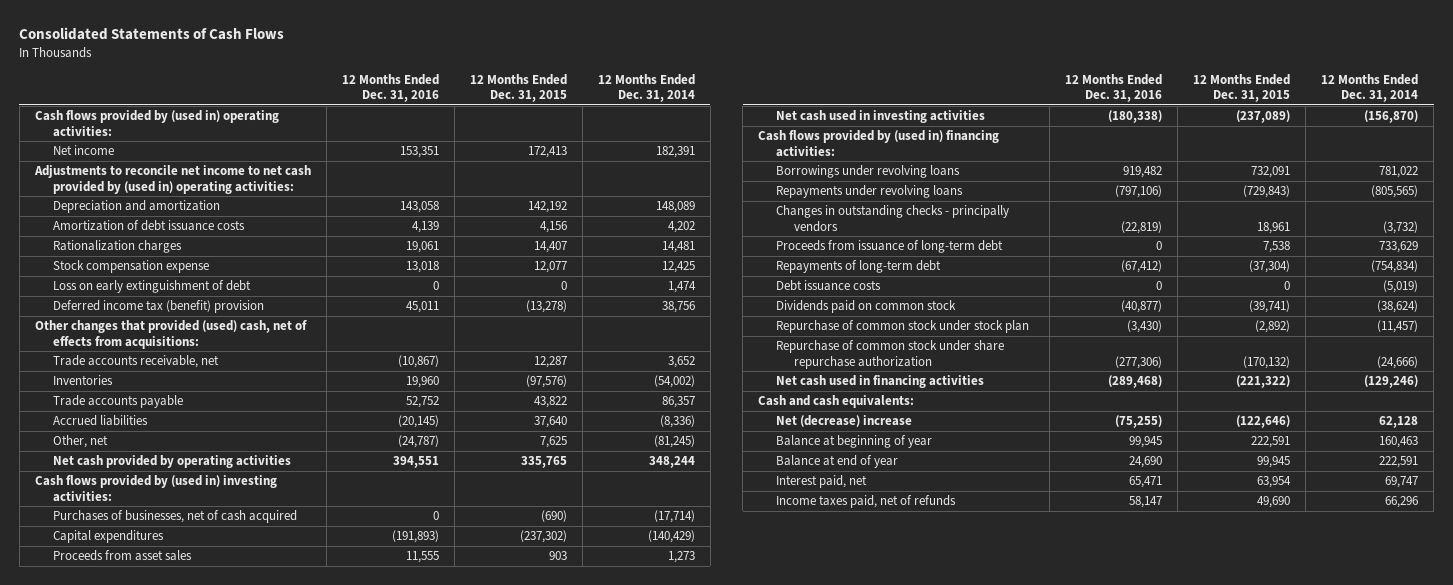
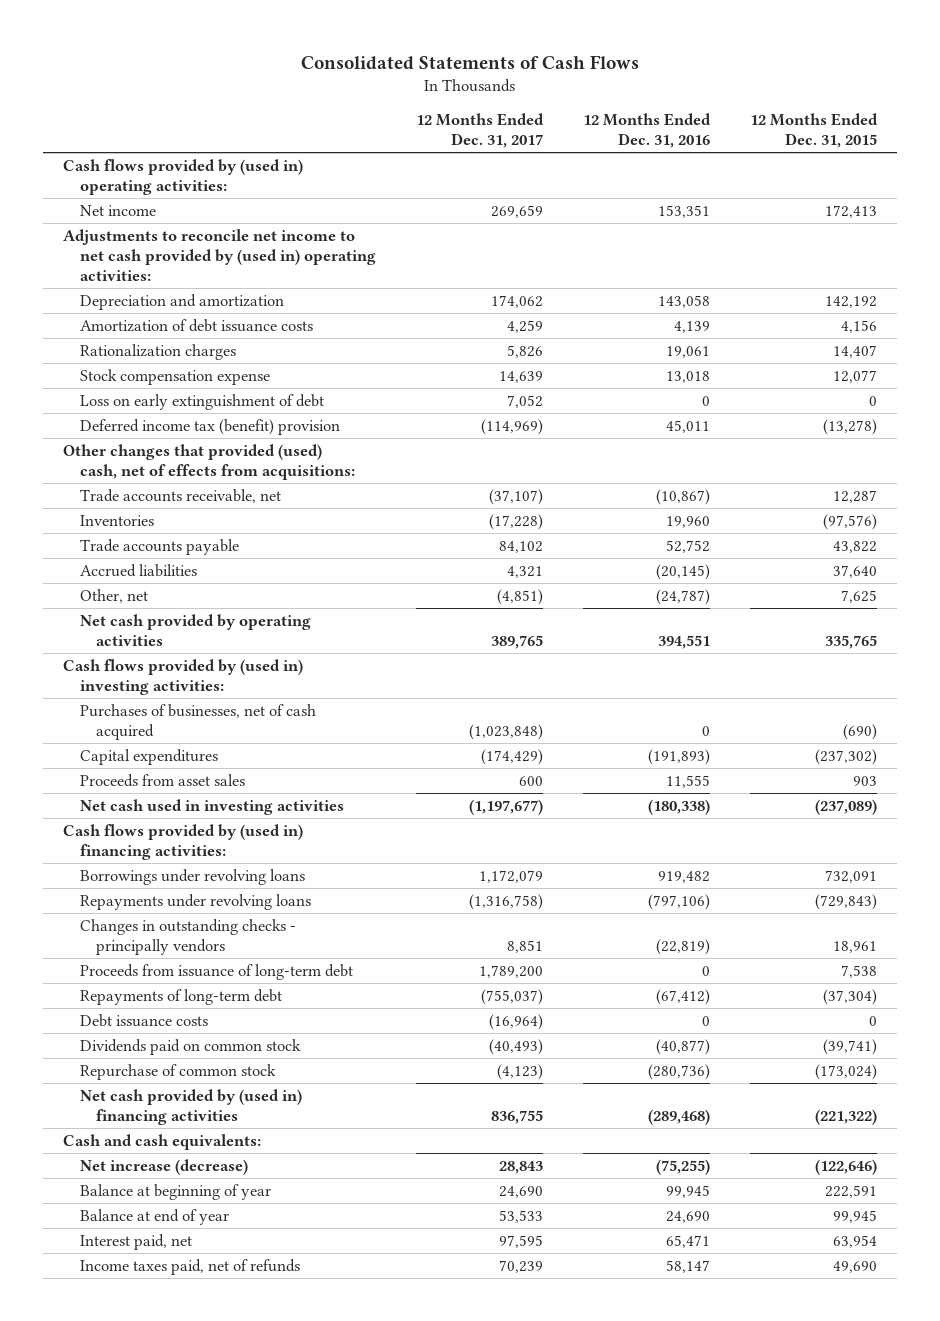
[597,73,695,102] 12 Months Ended Dec. 31, 2014 -> none
none -> [415,113,544,149] 12 Months Ended Dec. 31, 2017
[776,320,1030,334] Repurchase of common stock under stock plan -> none
[776,340,1005,369] Repurchase of common stock under share repurchase authorization -> [79,1063,276,1080] Repurchase of common stock
[1115,355,1163,369] (277,306) -> [647,1063,710,1080] (280,736)
[1243,355,1291,369] (170,132) -> [814,1063,877,1080] (173,024)
[776,375,985,389] Net cash used in financing activities -> [79,1088,302,1125] Net cash provided by (used in) financing activities
[776,415,913,428] Net (decrease) increase -> [79,1158,248,1175] Net increase (decrease)

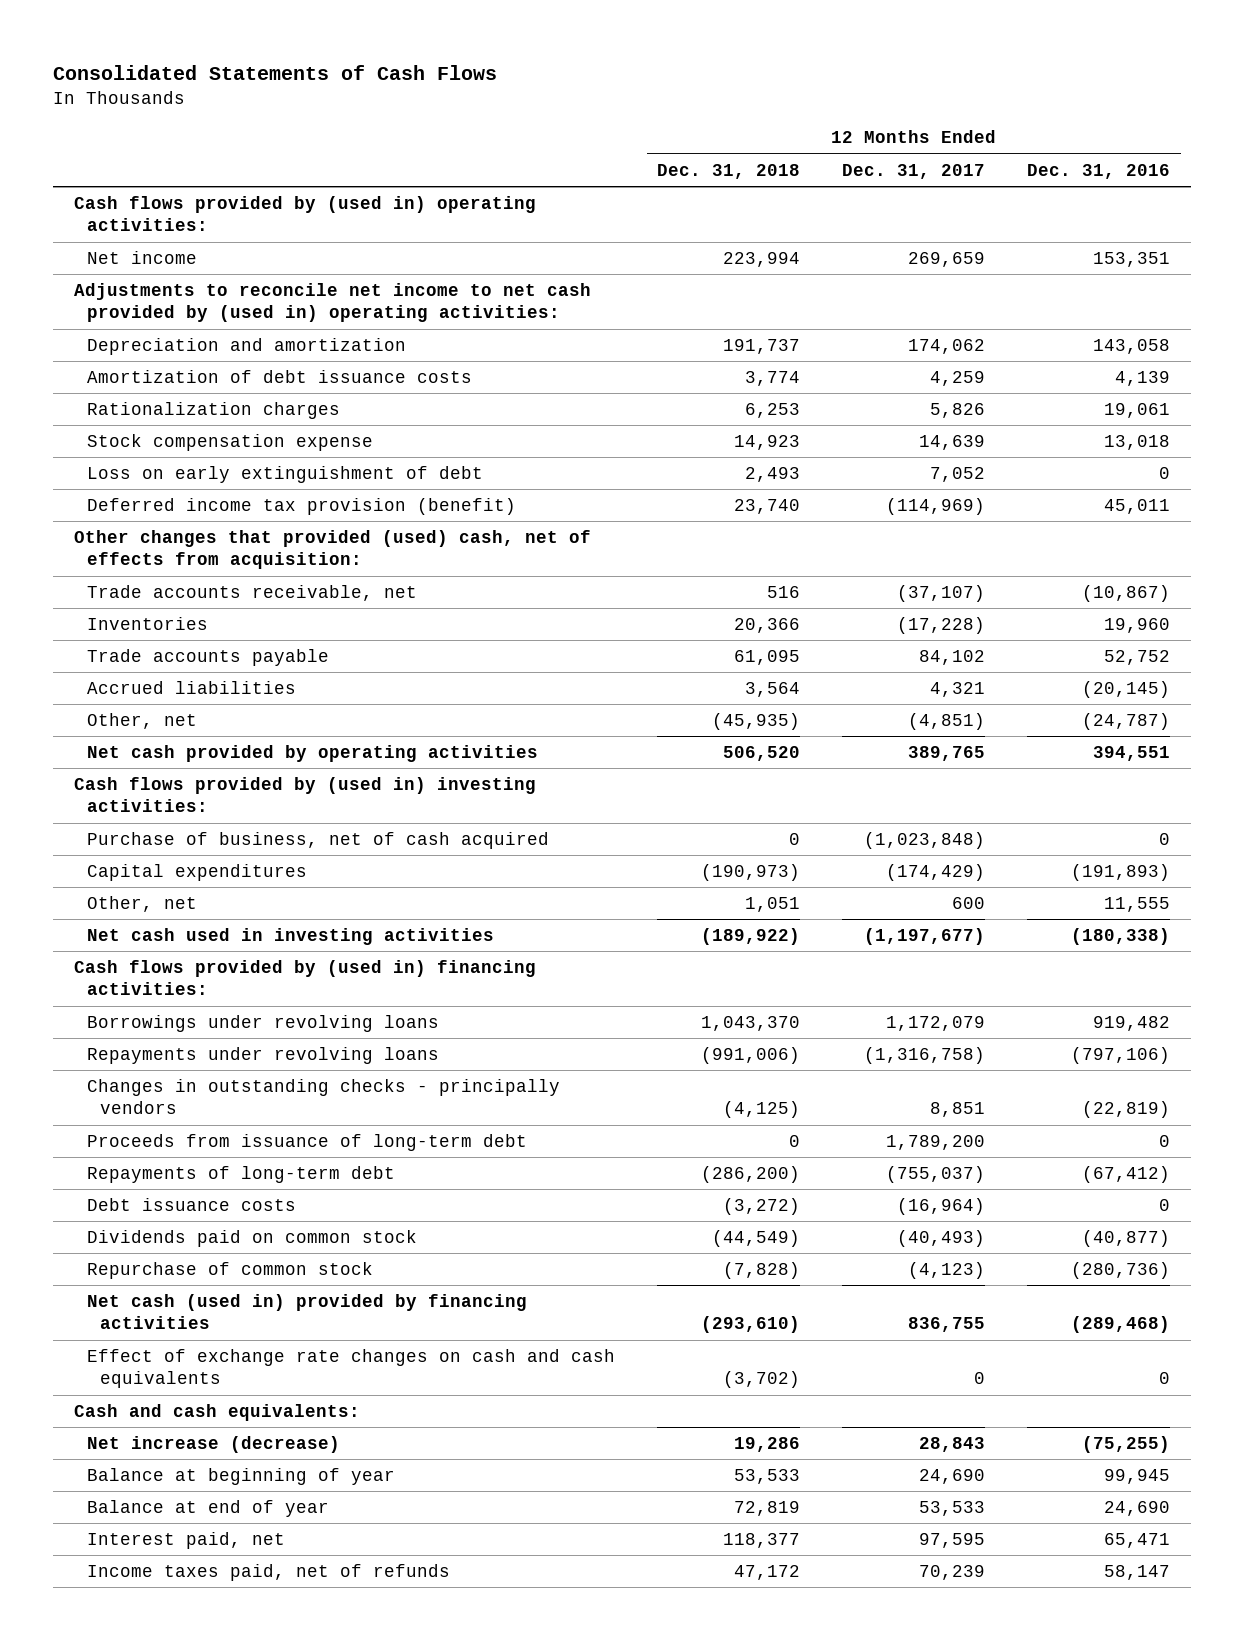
[749,113,878,149] 12 Months Ended Dec. 31, 2015 -> none
none -> [657,163,801,179] Dec. 31, 2018
[79,418,340,435] Deferred income tax (benefit) provision -> [87,497,517,515] Deferred income tax provision (benefit)
[62,443,355,480] Other changes that provided (used) cash, net of effects from acquisitions: -> [74,529,592,570] Other changes that provided (used) cash, net of effects from acquisition:
[79,703,316,740] Purchases of businesses, net of cash acquired -> [87,831,550,849] Purchase of business, net of cash acquired
[79,773,245,787] Proceeds from asset sales -> [87,895,198,912] Other, net
[79,1088,302,1125] Net cash provided by (used in) financing activities -> [87,1293,528,1330] Net cash (used in) provided by financing activities
none -> [87,1348,616,1389] Effect of exchange rate changes on cash and cash equivalents

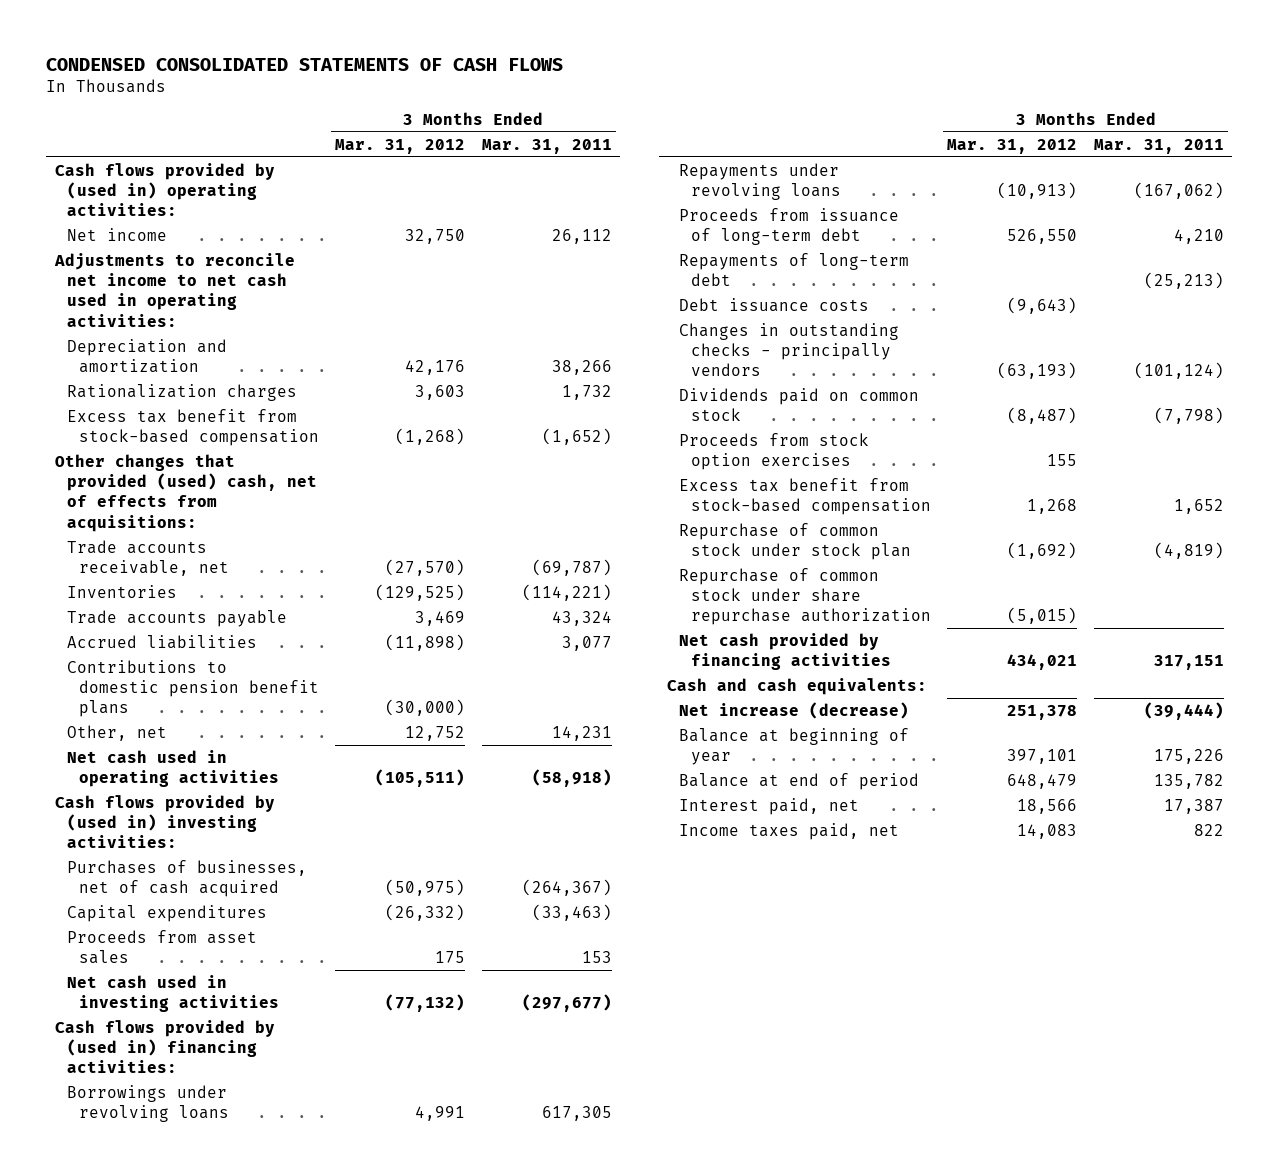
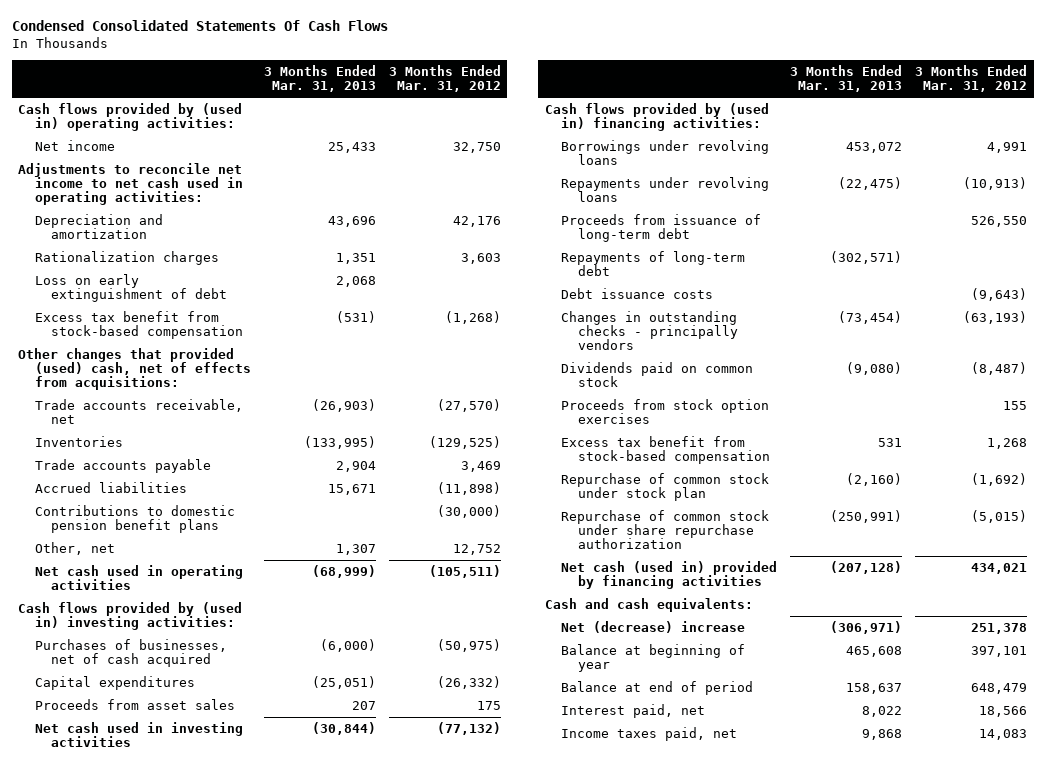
[46,57,564,71] CONDENSED CONSOLIDATED STATEMENTS OF CASH FLOWS -> [11,19,388,31] Condensed Consolidated Statements Of Cash Flows
[481,138,612,154] Mar. 31, 2011 -> none
none -> [263,64,376,93] 3 Months Ended Mar. 31, 2013
none -> [34,274,228,303] Loss on early extinguishment of debt
[679,632,891,671] Net cash provided by financing activities -> [561,561,778,590] Net cash (used in) provided by financing activities
[679,701,910,719] Net increase (decrease) -> [561,621,746,634] Net (decrease) increase

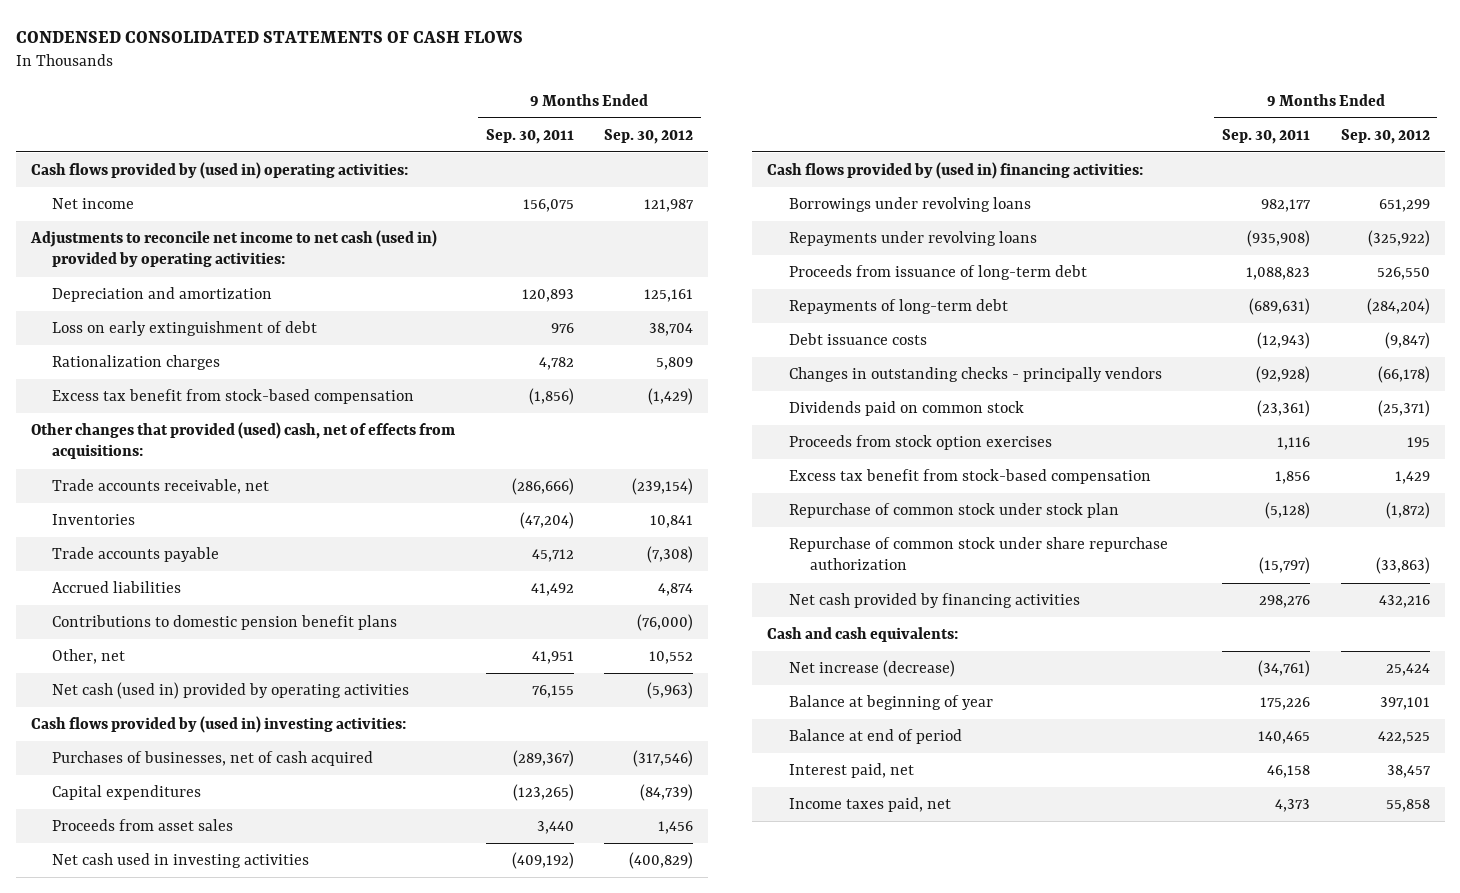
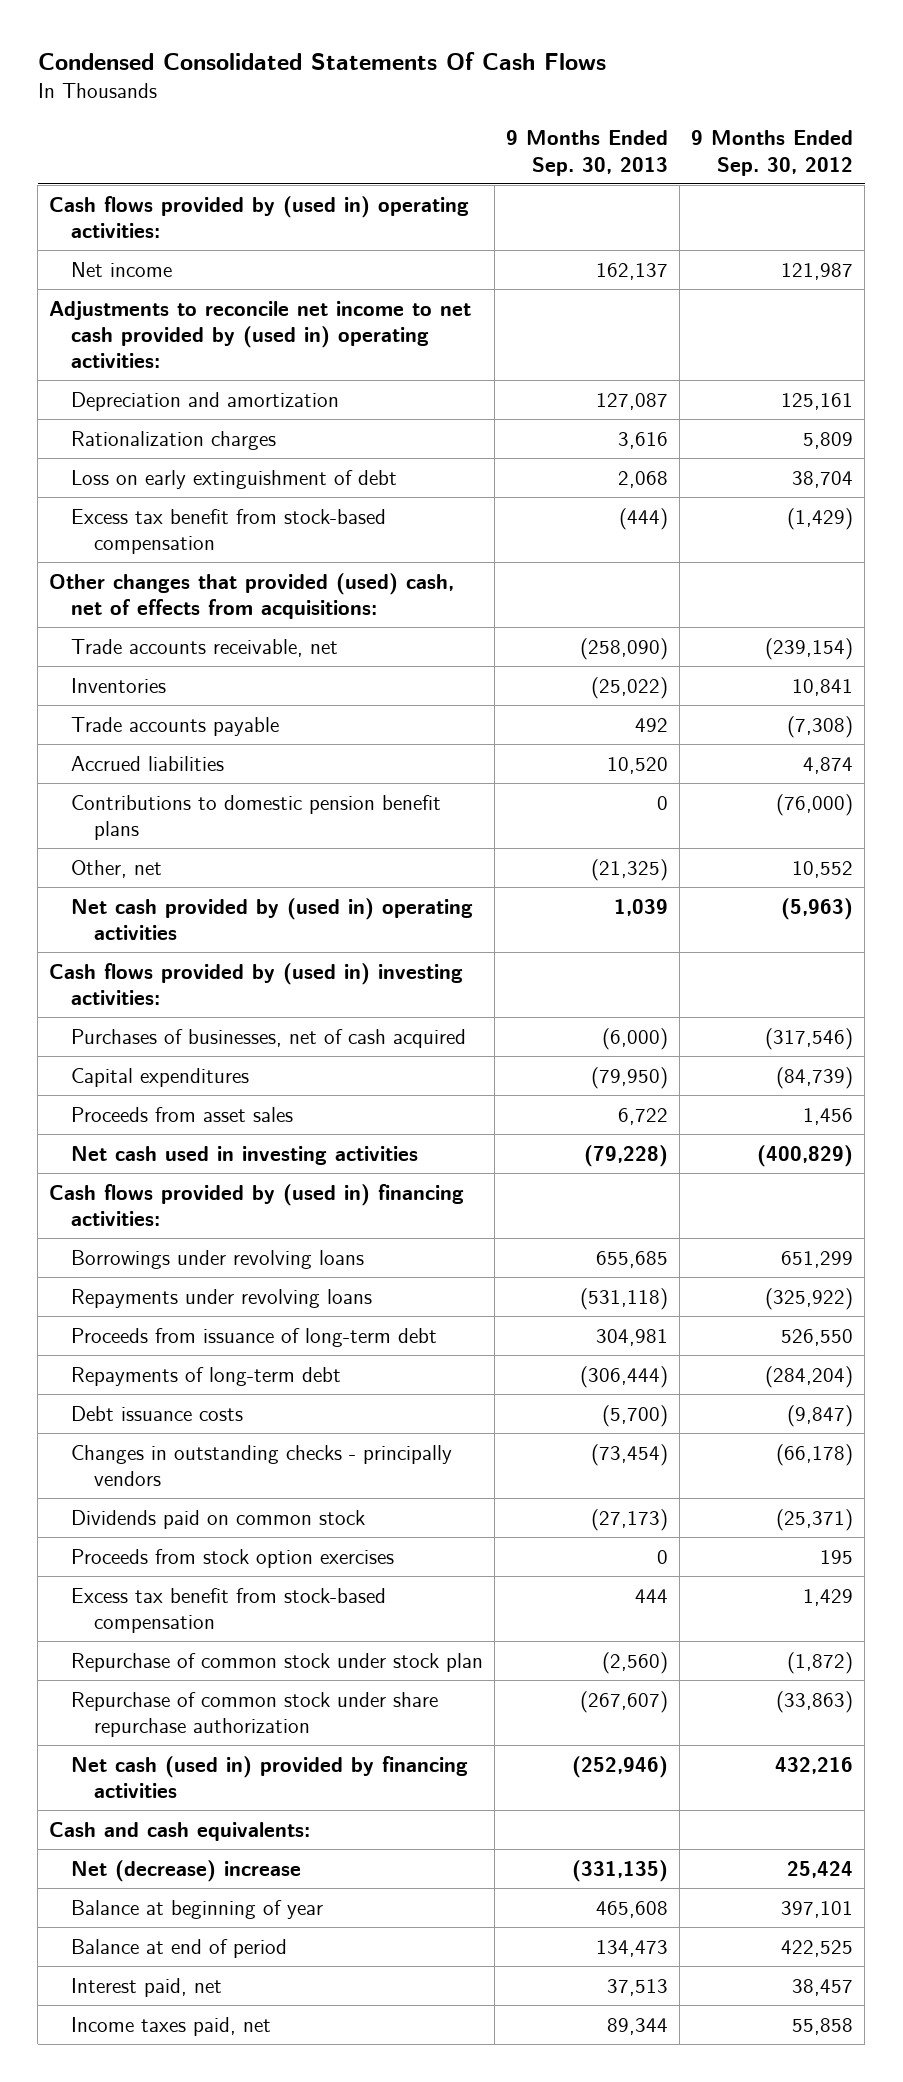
[15,30,523,43] CONDENSED CONSOLIDATED STATEMENTS OF CASH FLOWS -> [37,51,606,70] Condensed Consolidated Statements Of Cash Flows
[485,128,574,144] Sep. 30, 2011 -> none
none -> [506,130,669,176] 9 Months Ended Sep. 30, 2013
[29,230,437,268] Adjustments to reconcile net income to net cash (used in) provided by operating activities: -> [49,300,472,369] Adjustments to reconcile net income to net cash provided by (used in) operating activities:
[52,321,318,337] Loss on early extinguishment of debt -> [71,469,398,489] Loss on early extinguishment of debt
[52,682,410,700] Net cash (used in) provided by operating activities -> [71,897,474,940] Net cash provided by (used in) operating activities
[788,593,1080,609] Net cash provided by financing activities -> [71,1755,469,1798] Net cash (used in) provided by financing activities
[788,660,955,678] Net increase (decrease) -> [71,1859,302,1882] Net (decrease) increase

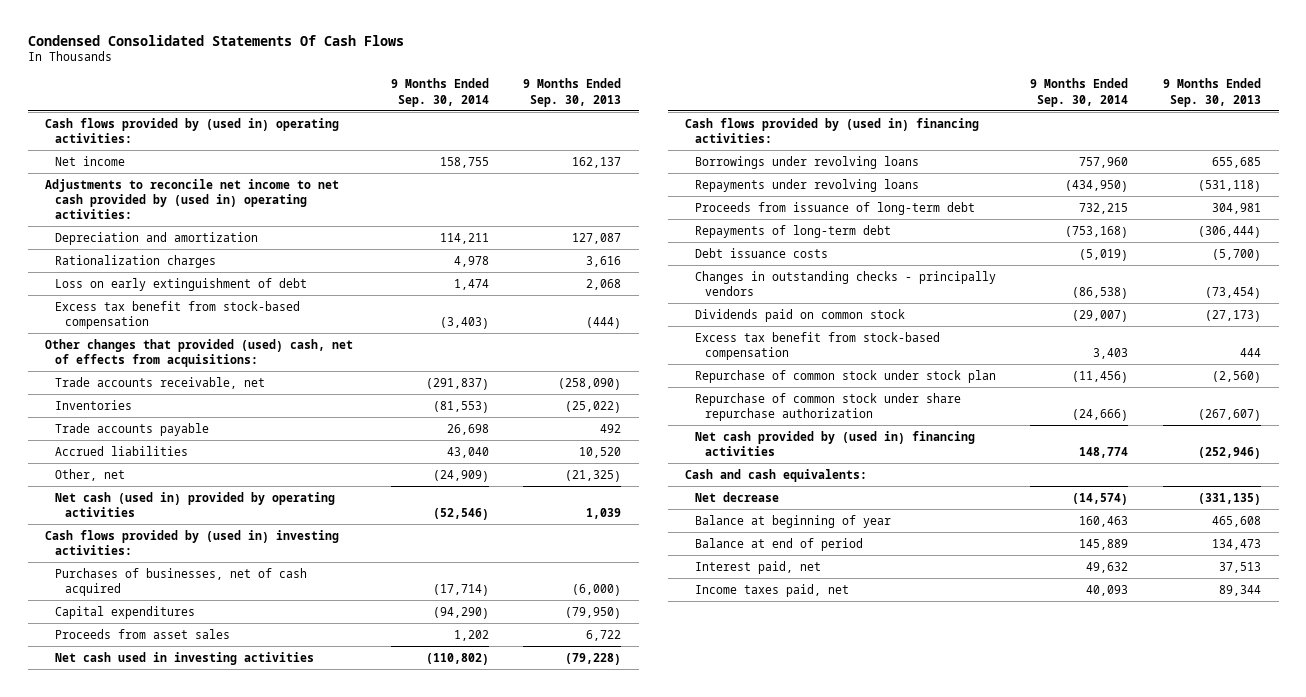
[691,130,854,176] 9 Months Ended Sep. 30, 2012 -> none
none -> [390,78,489,107] 9 Months Ended Sep. 30, 2014
[71,794,442,840] Contributions to domestic pension benefit plans -> none
[71,897,474,940] Net cash provided by (used in) operating activities -> [54,491,335,517] Net cash (used in) provided by operating activities
[71,1548,395,1568] Proceeds from stock option exercises -> none
[71,1755,469,1798] Net cash (used in) provided by financing activities -> [694,430,975,456] Net cash provided by (used in) financing activities
[71,1859,302,1882] Net (decrease) increase -> [694,491,779,502] Net decrease

